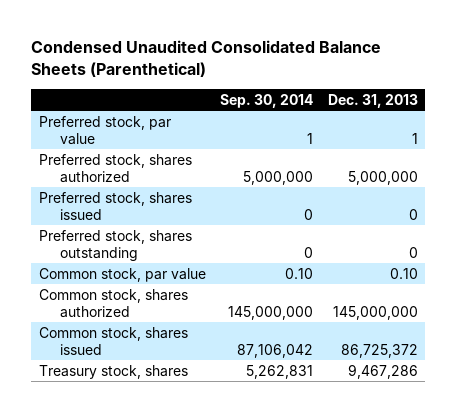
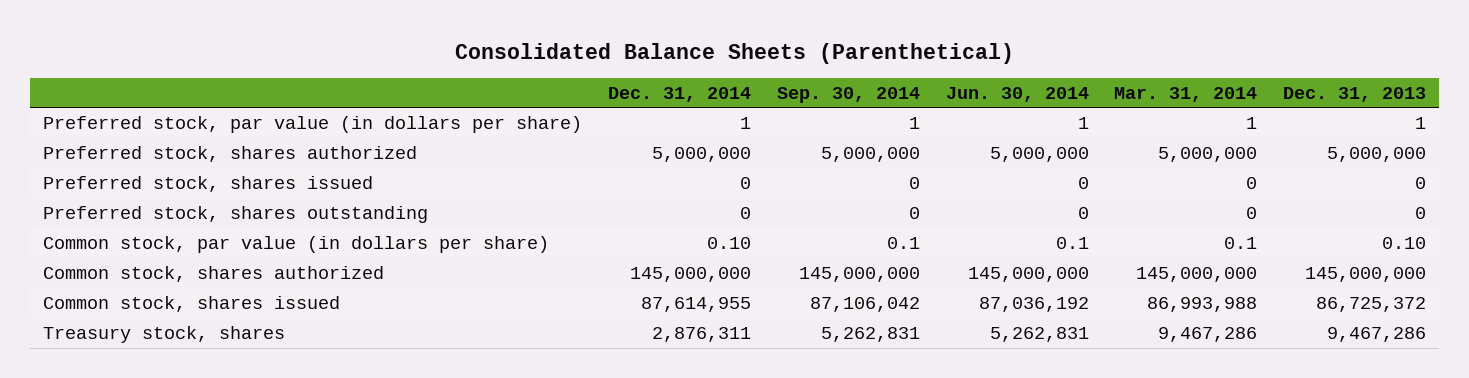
[31,40,382,78] Condensed Unaudited Consolidated Balance Sheets (Parenthetical) -> [454,43,1014,65] Consolidated Balance Sheets (Parenthetical)
none -> [607,86,751,102] Dec. 31, 2014
none -> [945,86,1089,102] Jun. 30, 2014
none -> [1114,86,1258,102] Mar. 31, 2014
[38,115,171,145] Preferred stock, par value -> [43,115,583,133] Preferred stock, par value (in dollars per share)
[38,267,206,282] Common stock, par value -> [43,235,550,253] Common stock, par value (in dollars per share)
[285,267,314,279] 0.10 -> [886,236,920,249] 0.1

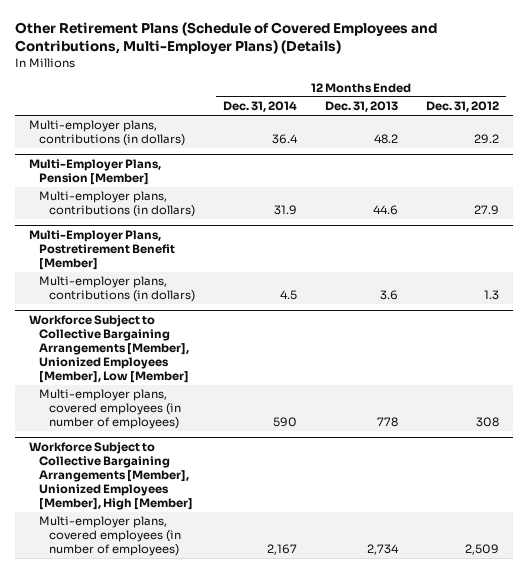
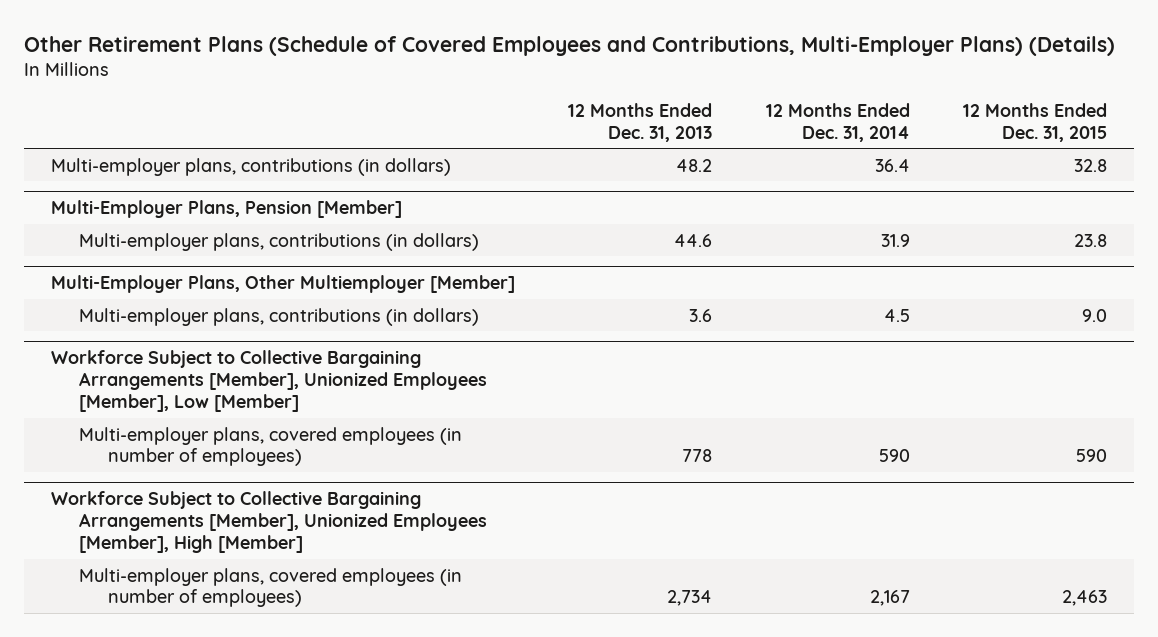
[425,101,499,113] Dec. 31, 2012 -> none
none -> [963,102,1108,142] 12 Months Ended Dec. 31, 2015
[28,230,175,271] Multi-Employer Plans, Postretirement Benefit [Member] -> [50,275,515,294] Multi-Employer Plans, Other Multiemployer [Member]

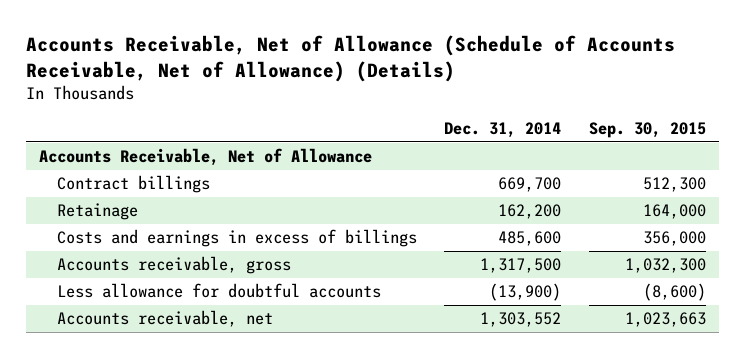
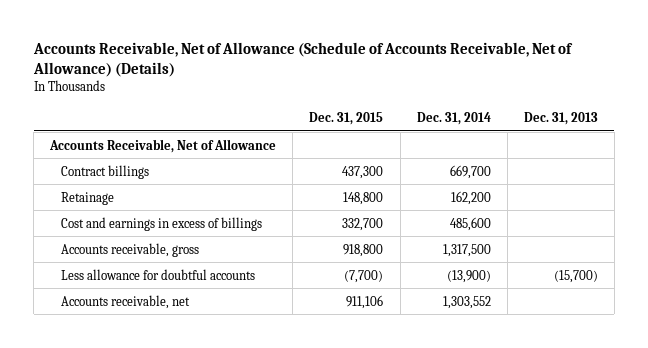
[588,122,706,139] Sep. 30, 2015 -> none
none -> [309,111,384,125] Dec. 31, 2015
none -> [523,111,598,125] Dec. 31, 2013
[57,229,418,248] Costs and earnings in excess of billings -> [61,216,263,231] Cost and earnings in excess of billings

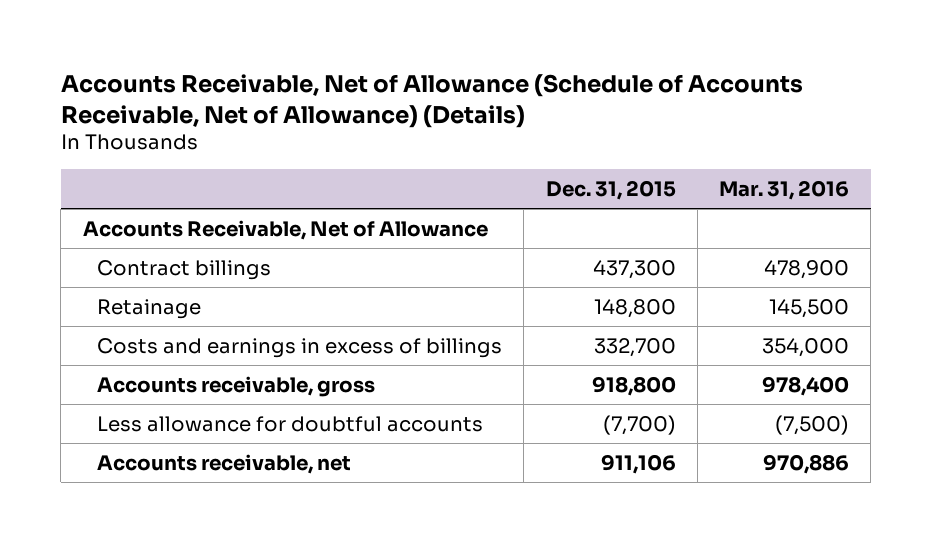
[416,111,491,125] Dec. 31, 2014 -> none
[523,111,598,125] Dec. 31, 2013 -> none
none -> [719,179,850,200] Mar. 31, 2016
[61,216,263,231] Cost and earnings in excess of billings -> [96,337,502,358] Costs and earnings in excess of billings

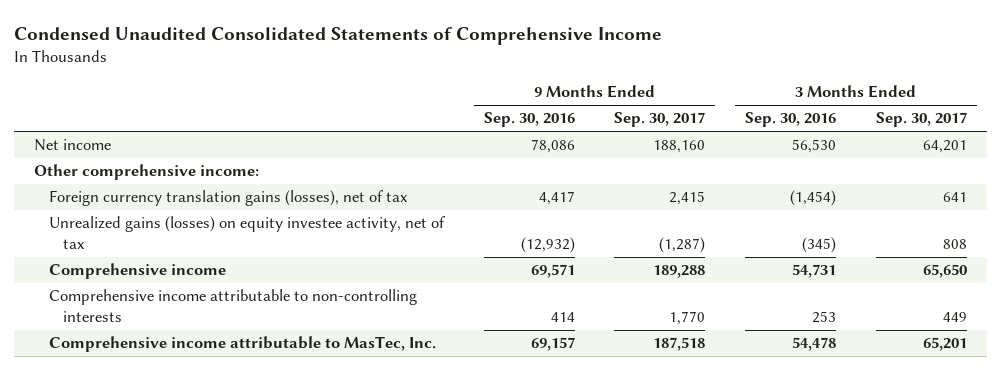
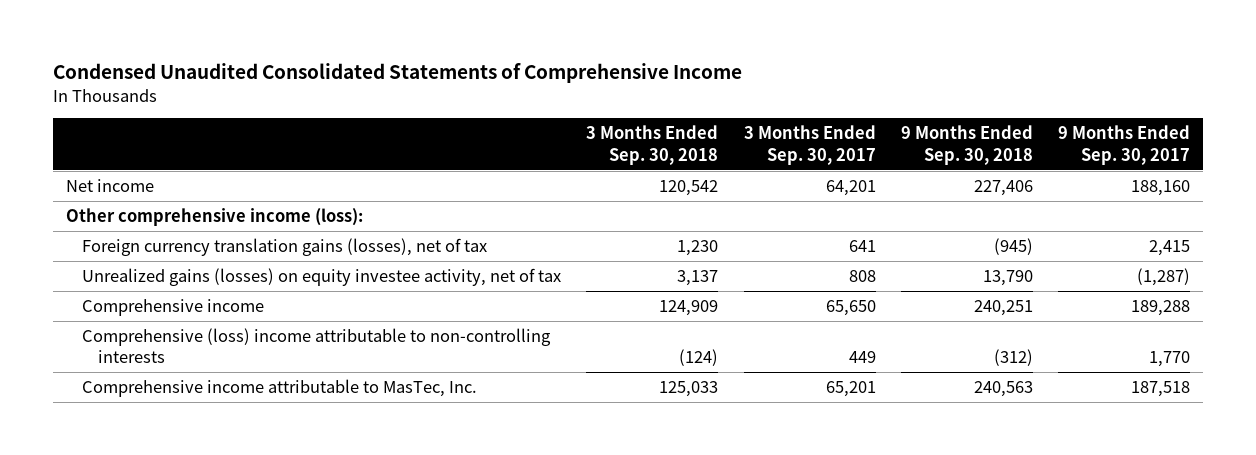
[483,112,575,128] Sep. 30, 2016 -> none
[745,112,837,128] Sep. 30, 2016 -> none
none -> [586,125,719,165] 3 Months Ended Sep. 30, 2018
none -> [900,125,1033,165] 9 Months Ended Sep. 30, 2018
[34,164,260,181] Other comprehensive income: -> [65,208,363,227] Other comprehensive income (loss):
[48,289,417,323] Comprehensive income attributable to non-controlling interests -> [81,328,551,364] Comprehensive (loss) income attributable to non-controlling interests

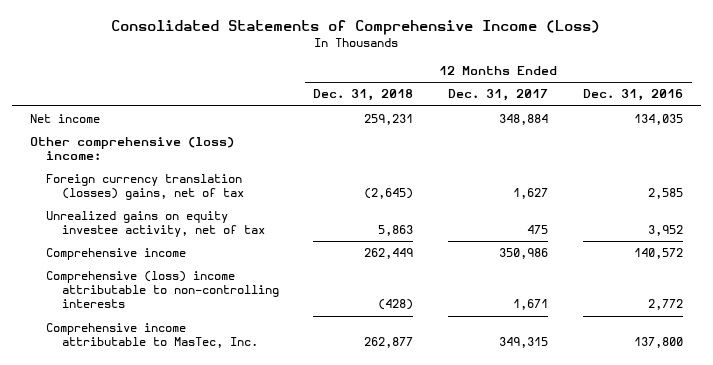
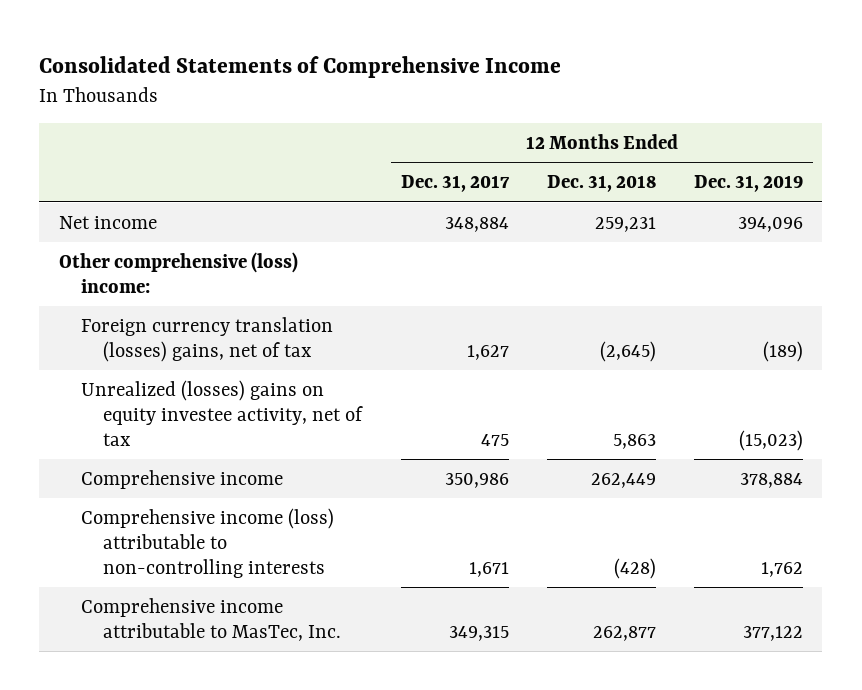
[111,19,601,35] Consolidated Statements of Comprehensive Income (Loss) -> [39,55,562,78] Consolidated Statements of Comprehensive Income
[583,89,684,102] Dec. 31, 2016 -> none
none -> [694,175,804,193] Dec. 31, 2019
[45,211,265,238] Unrealized gains on equity investee activity, net of tax -> [80,379,364,446] Unrealized (losses) gains on equity investee activity, net of tax
[45,271,279,309] Comprehensive (loss) income attributable to non-controlling interests -> [80,507,334,578] Comprehensive income (loss) attributable to non-controlling interests

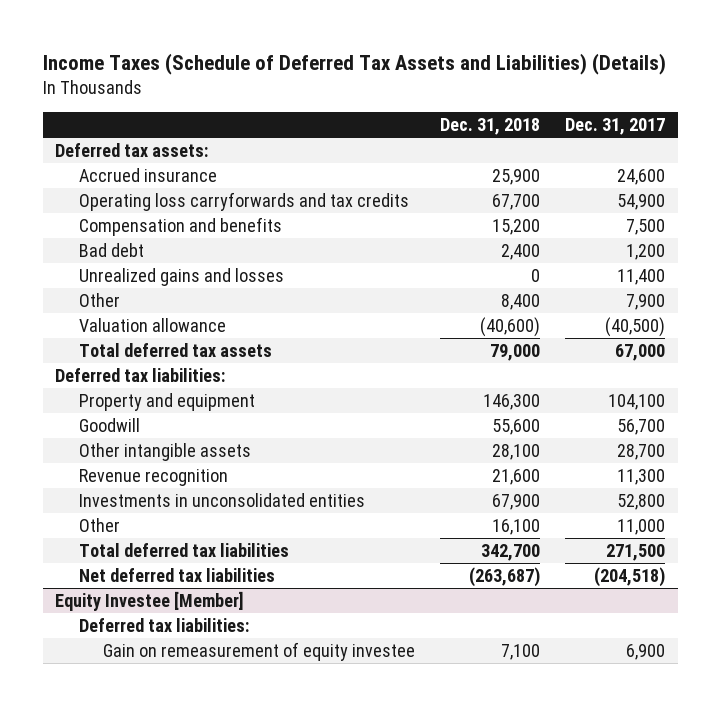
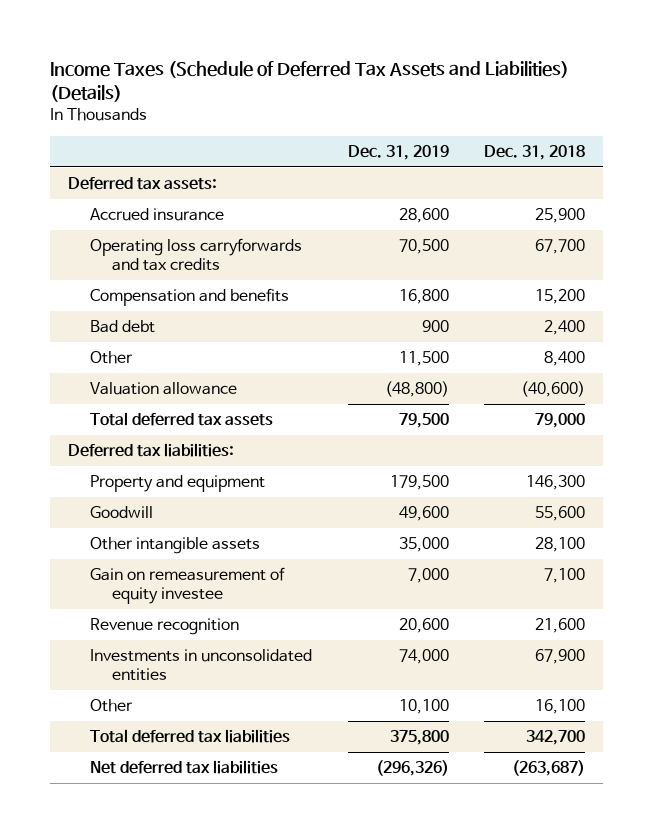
[565,118,666,136] Dec. 31, 2017 -> none
none -> [347,145,449,161] Dec. 31, 2019
[78,267,284,286] Unrealized gains and losses -> none
none -> [90,567,286,605] Gain on remeasurement of equity investee
[55,590,245,611] Equity Investee [Member] -> none
[78,617,249,632] Deferred tax liabilities: -> none
[102,641,415,661] Gain on remeasurement of equity investee -> none

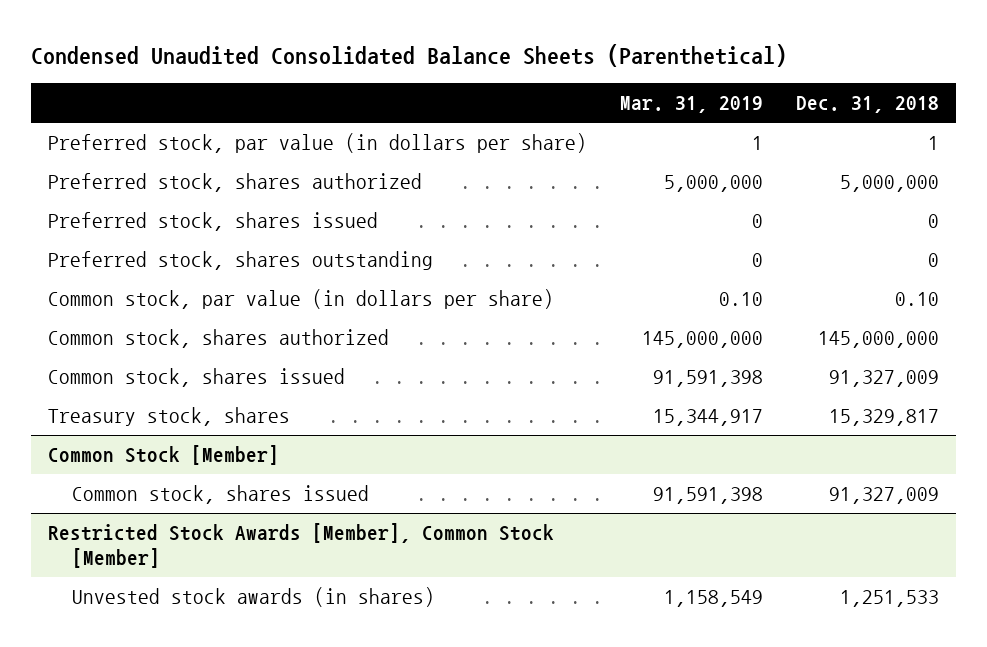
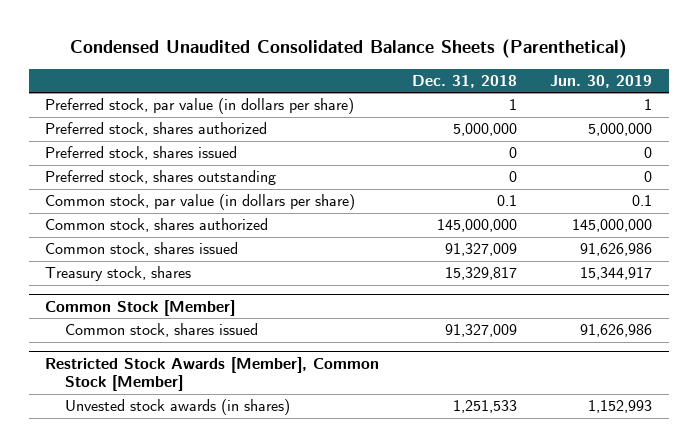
[620,96,764,114] Mar. 31, 2019 -> none
none -> [550,74,653,88] Jun. 30, 2019
[895,292,940,307] 0.10 -> [497,195,518,207] 0.1

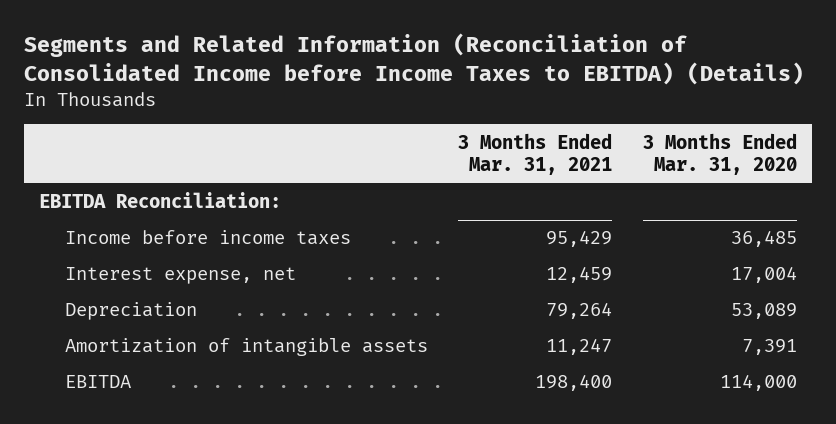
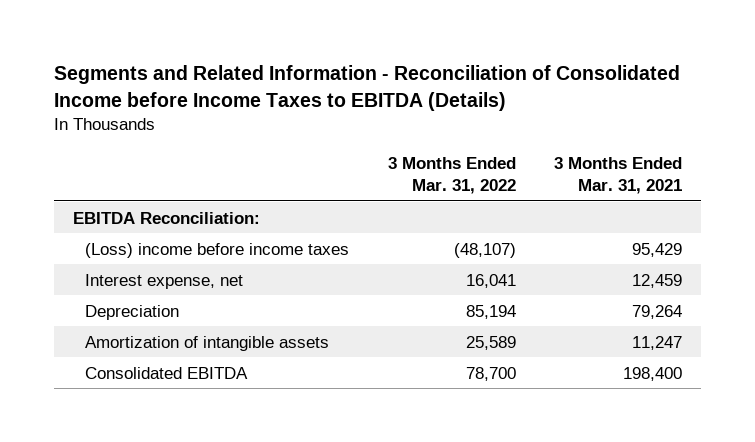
[23,33,804,85] Segments and Related Information (Reconciliation of Consolidated Income before Income Taxes to EBITDA) (Details) -> [53,65,680,111] Segments and Related Information - Reconciliation of Consolidated Income before Income Taxes to EBITDA (Details)
[642,132,797,176] 3 Months Ended Mar. 31, 2020 -> none
none -> [387,156,516,194] 3 Months Ended Mar. 31, 2022
[64,230,351,246] Income before income taxes -> [85,242,350,258] (Loss) income before income taxes
[64,375,131,389] EBITDA -> [85,366,249,379] Consolidated EBITDA

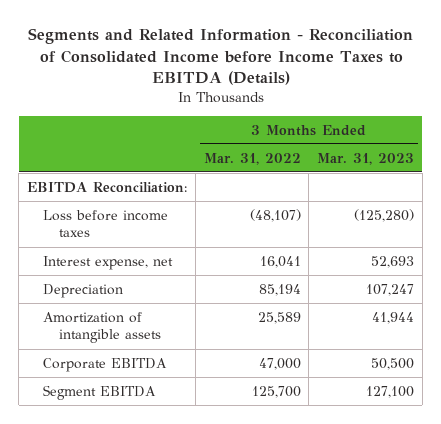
[554,156,683,194] 3 Months Ended Mar. 31, 2021 -> none
none -> [317,152,415,165] Mar. 31, 2023
[85,242,350,258] (Loss) income before income taxes -> [43,209,169,238] Loss before income taxes
none -> [43,357,168,372] Corporate EBITDA
[85,366,249,379] Consolidated EBITDA -> [43,384,157,400] Segment EBITDA
[465,366,516,381] 78,700 -> [251,385,301,398] 125,700

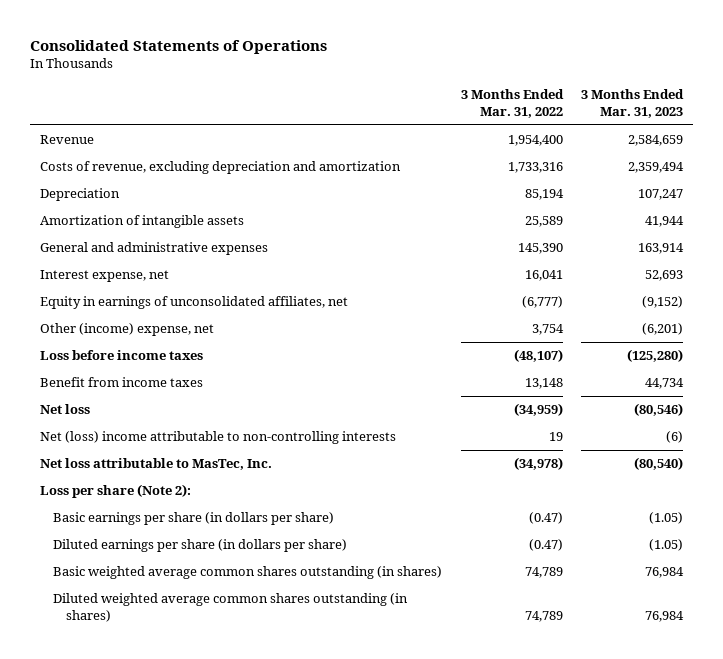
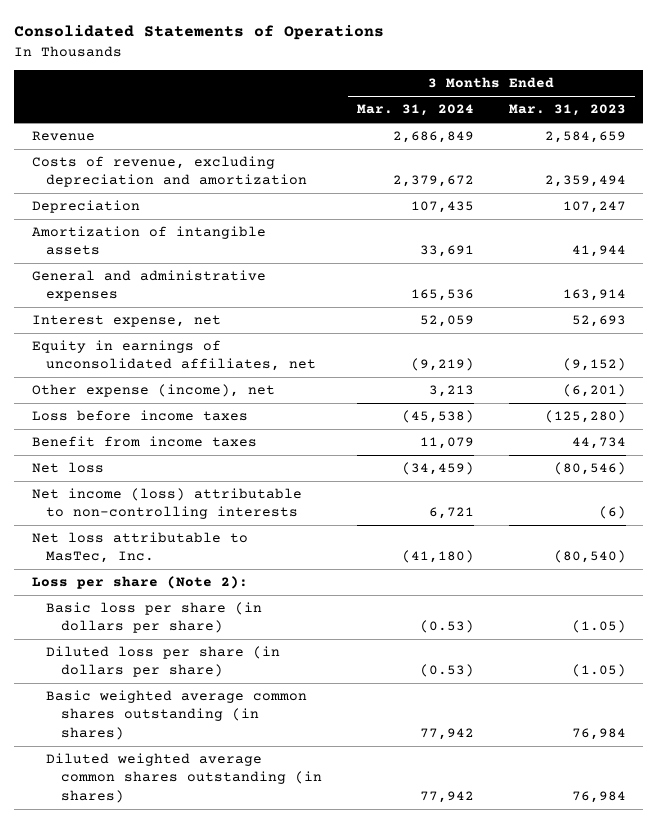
[460,89,564,119] 3 Months Ended Mar. 31, 2022 -> none
none -> [356,104,474,117] Mar. 31, 2024
[39,323,214,337] Other (income) expense, net -> [31,384,275,398] Other expense (income), net
[39,431,396,445] Net (loss) income attributable to non-controlling interests -> [31,488,302,520] Net income (loss) attributable to non-controlling interests
[52,512,334,526] Basic earnings per share (in dollars per share) -> [46,602,263,634] Basic loss per share (in dollars per share)
[52,539,347,553] Diluted earnings per share (in dollars per share) -> [46,646,281,678] Diluted loss per share (in dollars per share)

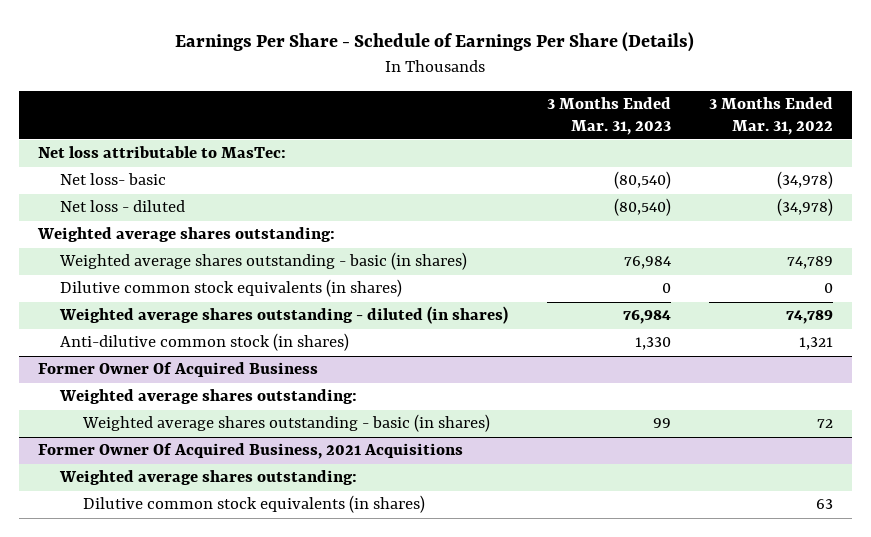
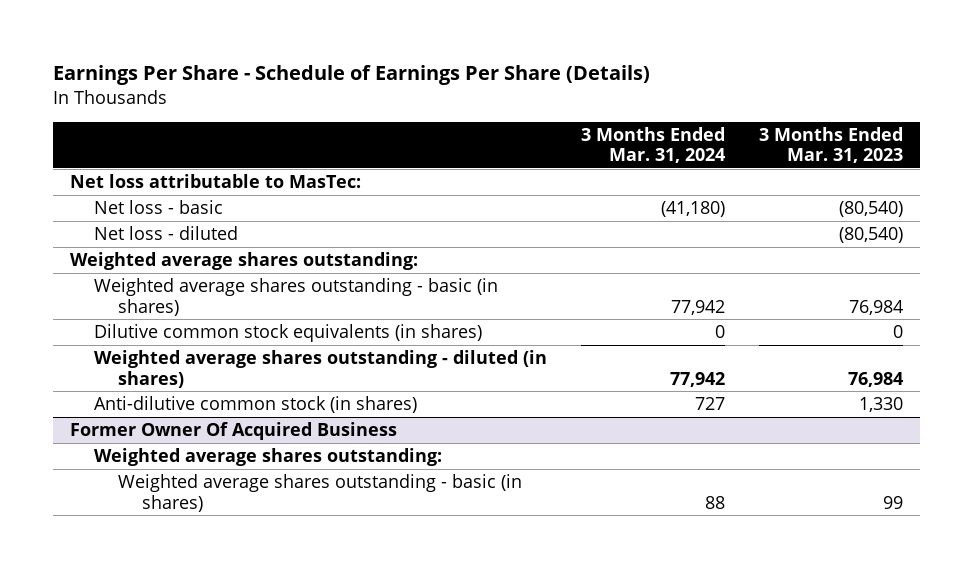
[708,97,833,135] 3 Months Ended Mar. 31, 2022 -> none
none -> [581,126,726,164] 3 Months Ended Mar. 31, 2024
[60,173,167,186] Net loss- basic -> [94,200,224,215] Net loss - basic
[37,443,463,460] Former Owner Of Acquired Business, 2021 Acquisitions -> none
[59,470,358,486] Weighted average shares outstanding: -> none
[82,495,425,514] Dilutive common stock equivalents (in shares) -> none

